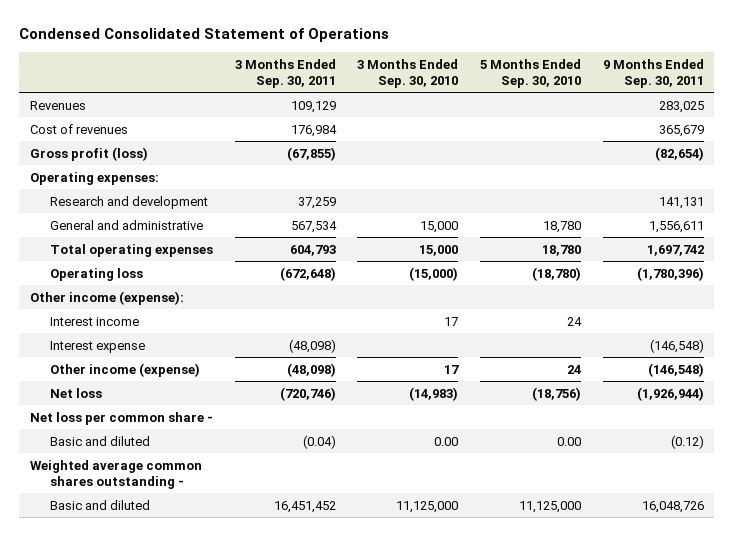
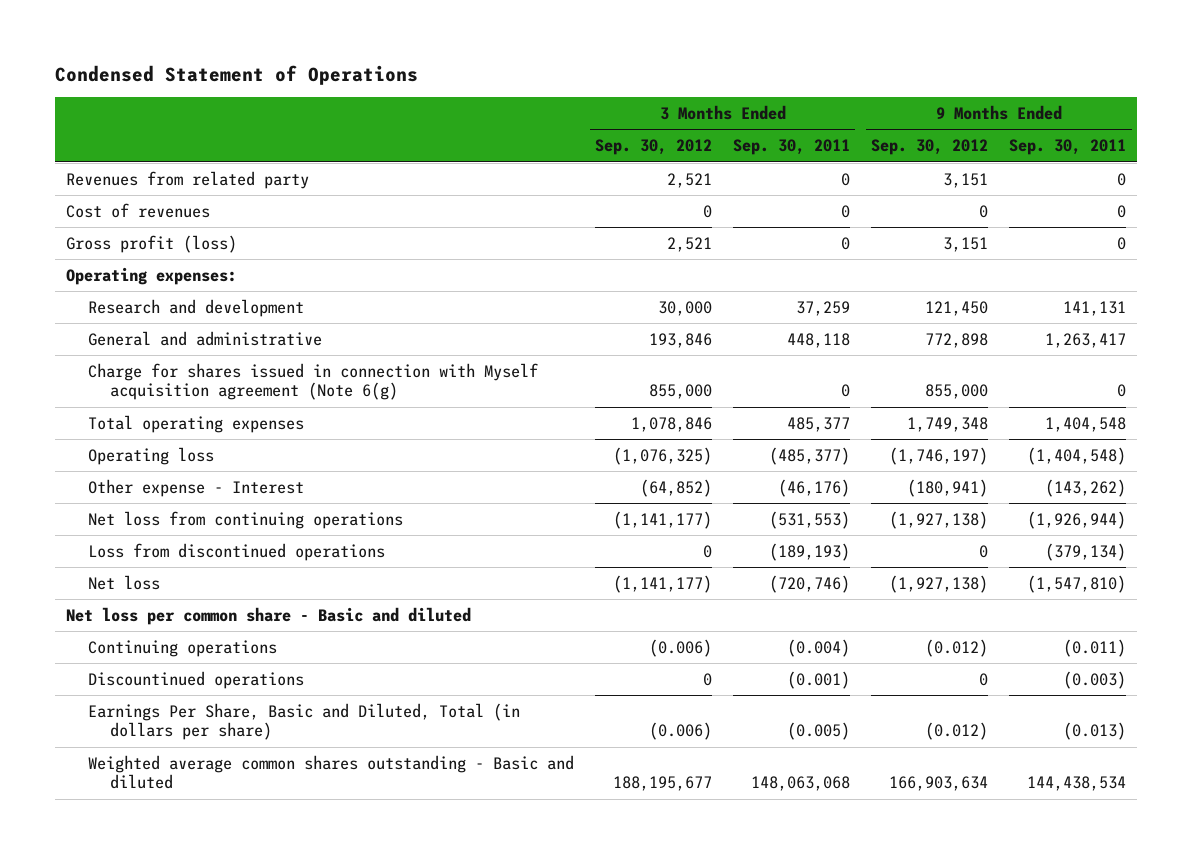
[18,27,389,42] Condensed Consolidated Statement of Operations -> [55,64,419,85] Condensed Statement of Operations
[357,58,459,88] 3 Months Ended Sep. 30, 2010 -> none
[479,58,581,88] 5 Months Ended Sep. 30, 2010 -> none
none -> [594,139,712,156] Sep. 30, 2012
none -> [871,139,989,156] Sep. 30, 2012
[29,100,86,110] Revenues -> [65,170,309,189] Revenues from related party
[290,100,336,113] 109,129 -> [841,172,851,186] 0
[658,100,704,113] 283,025 -> [1117,172,1127,186] 0
[290,124,337,137] 176,984 -> [841,204,851,218] 0
[658,124,704,137] 365,679 -> [1117,204,1127,218] 0
[286,146,336,161] (67,855) -> [841,236,851,250] 0
[654,146,704,161] (82,654) -> [1117,236,1127,250] 0
[29,290,184,305] Other income (expense): -> none
[50,316,140,326] Interest income -> none
[50,362,201,377] Other income (expense) -> none
[29,459,202,489] Weighted average common shares outstanding - -> none
[290,220,337,233] 567,534 -> [787,332,851,348] 448,118
[648,220,704,233] 1,556,611 -> [1045,332,1127,348] 1,263,417
none -> [87,362,538,401] Charge for shares issued in connection with Myself acquisition agreement (Note 6(g)
[289,244,336,256] 604,793 -> [787,416,851,432] 485,377
[646,244,704,256] 1,697,742 -> [1045,416,1127,432] 1,404,548
[279,266,336,281] (672,648) -> [769,446,851,465] (485,377)
[636,266,704,281] (1,780,396) -> [1027,446,1127,465] (1,404,548)
[50,340,146,353] Interest expense -> [87,478,304,497] Other expense - Interest
[288,338,336,353] (48,098) -> [778,478,851,497] (46,176)
[649,338,704,353] (146,548) -> [1045,478,1127,497] (143,262)
none -> [87,510,403,529] Net loss from continuing operations
none -> [87,542,385,561] Loss from discontinued operations
[636,386,704,401] (1,926,944) -> [1027,574,1127,593] (1,547,810)
[29,411,213,425] Net loss per common share - -> [65,606,471,625] Net loss per common share - Basic and diluted
none -> [87,639,277,657] Continuing operations
none -> [87,670,304,689] Discountinued operations
[50,435,151,446] Basic and diluted -> [87,702,520,741] Earnings Per Share, Basic and Diluted, Total (in dollars per share)
[302,434,336,449] (0.04) -> [787,722,851,741] (0.005)
[670,434,704,449] (0.12) -> [1063,722,1127,741] (0.013)
[50,499,151,510] Basic and diluted -> [87,754,574,790] Weighted average common shares outstanding - Basic and diluted
[273,500,336,513] 16,451,452 -> [751,776,851,792] 148,063,068
[641,500,704,513] 16,048,726 -> [1027,776,1127,792] 144,438,534

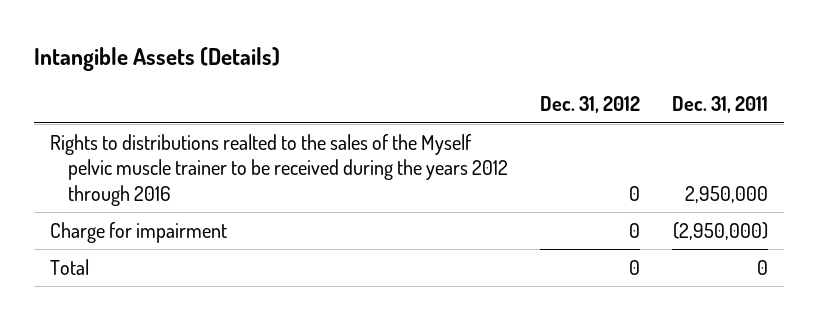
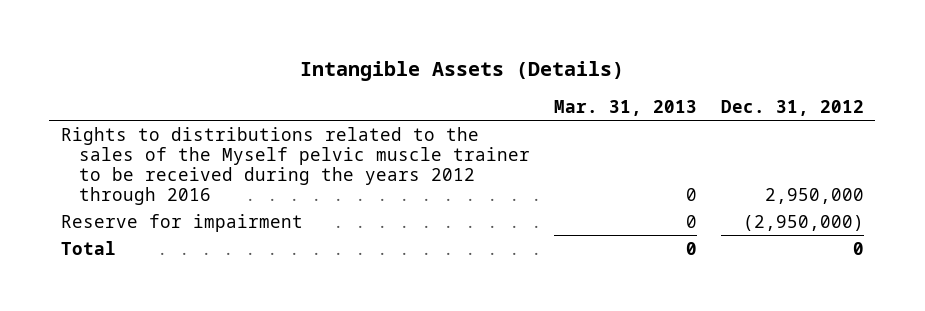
[672,96,769,114] Dec. 31, 2011 -> none
none -> [553,100,697,117] Mar. 31, 2013
[50,133,508,206] Rights to distributions realted to the sales of the Myself pelvic muscle trainer to be received during the years 2012 through 2016 -> [61,126,531,206] Rights to distributions related to the sales of the Myself pelvic muscle trainer to be received during the years 2012 through 2016
[629,185,641,201] 0 -> [764,188,864,205] 2,950,000
[50,221,228,243] Charge for impairment -> [61,213,304,232] Reserve for impairment
[629,222,641,238] 0 -> [742,214,864,231] (2,950,000)

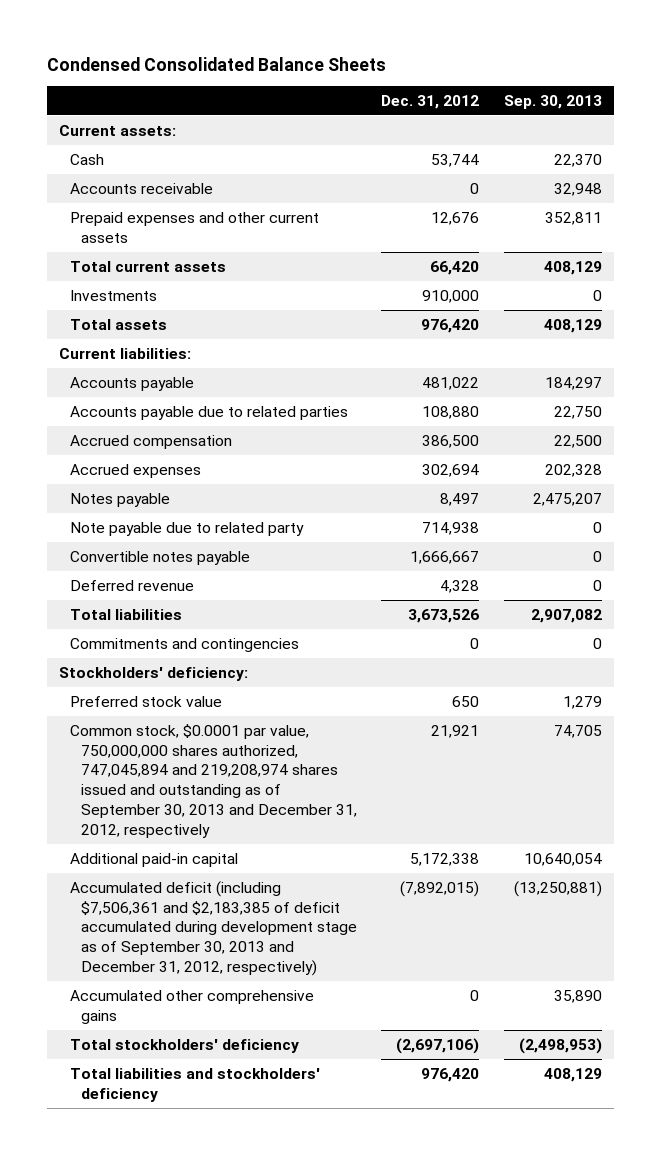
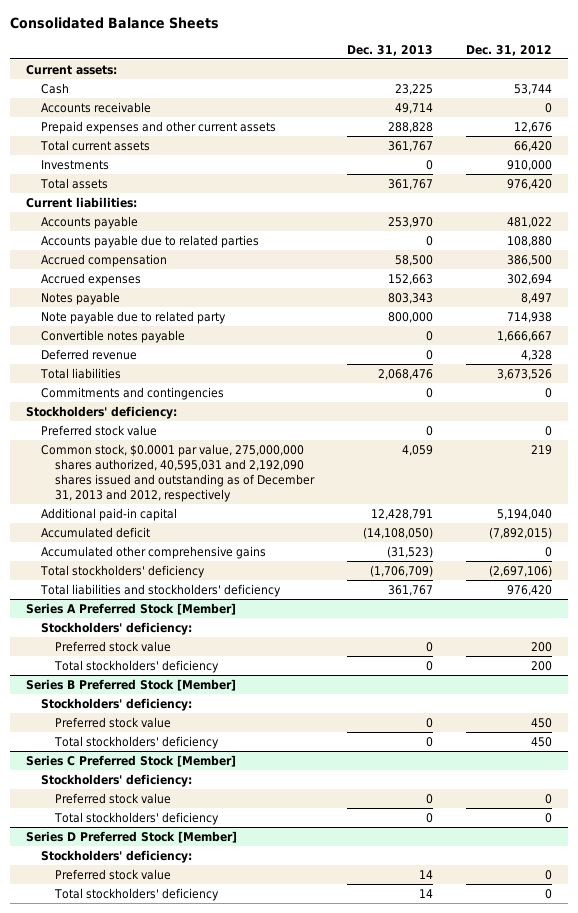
[46,56,386,71] Condensed Consolidated Balance Sheets -> [9,17,219,30] Consolidated Balance Sheets
[503,94,602,109] Sep. 30, 2013 -> none
none -> [347,44,434,56] Dec. 31, 2013
[452,695,480,707] 650 -> [544,425,552,436] 0
[70,723,358,838] Common stock, $0.0001 par value, 750,000,000 shares authorized, 747,045,894 and 219,208,974 shares issued and outstanding as of September 30, 2013 and December 31, 2012, respectively -> [40,443,316,503] Common stock, $0.0001 par value, 275,000,000 shares authorized, 40,595,031 and 2,192,090 shares issued and outstanding as of December 31, 2013 and 2012, respectively
[431,724,480,738] 21,921 -> [530,444,552,455] 219
[410,852,480,866] 5,172,338 -> [496,508,552,520] 5,194,040
[70,880,358,976] Accumulated deficit (including $7,506,361 and $2,183,385 of deficit accumulated during development stage as of September 30, 2013 and December 31, 2012, respectively) -> [40,526,150,538] Accumulated deficit
none -> [26,602,237,615] Series A Preferred Stock [Member]
none -> [40,621,192,635] Stockholders' deficiency:
none -> [55,640,172,652] Preferred stock value
none -> [54,659,220,673] Total stockholders' deficiency
none -> [26,678,237,691] Series B Preferred Stock [Member]
none -> [40,697,192,711] Stockholders' deficiency:
none -> [55,716,172,728] Preferred stock value
none -> [54,735,220,749] Total stockholders' deficiency
none -> [26,754,237,767] Series C Preferred Stock [Member]
none -> [40,773,192,787] Stockholders' deficiency:
none -> [55,792,172,804] Preferred stock value
none -> [54,811,220,825] Total stockholders' deficiency
none -> [26,830,238,843] Series D Preferred Stock [Member]
none -> [40,849,192,863] Stockholders' deficiency:
none -> [55,868,172,880] Preferred stock value
none -> [54,887,220,901] Total stockholders' deficiency

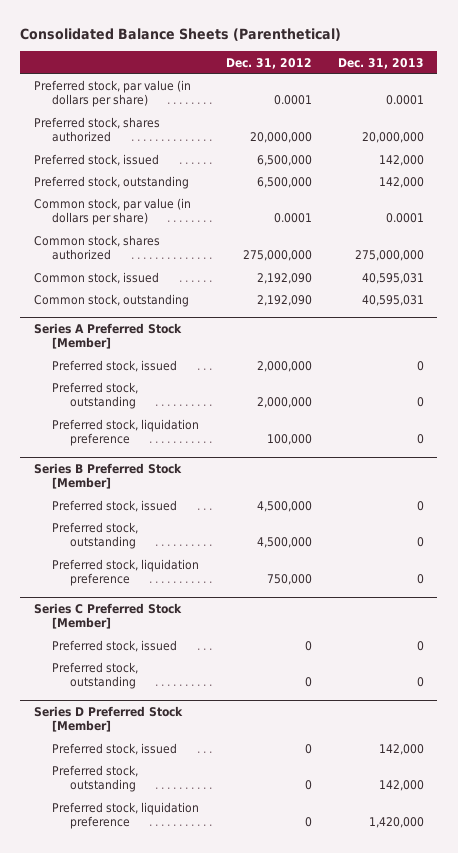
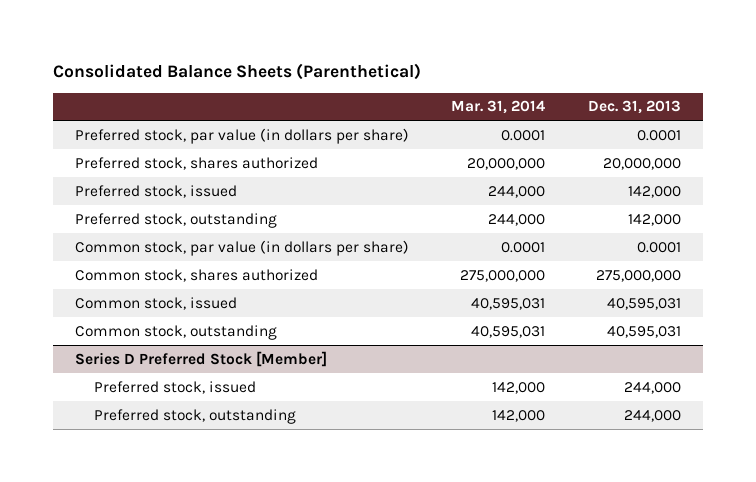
[225,57,312,69] Dec. 31, 2012 -> none
none -> [451,100,546,115] Mar. 31, 2014
[33,322,182,350] Series A Preferred Stock [Member] -> none
[52,359,178,372] Preferred stock, issued -> none
[52,381,139,409] Preferred stock, outstanding -> none
[52,418,200,446] Preferred stock, liquidation preference -> none
[33,462,182,490] Series B Preferred Stock [Member] -> none
[52,499,178,512] Preferred stock, issued -> none
[52,521,139,549] Preferred stock, outstanding -> none
[52,558,200,586] Preferred stock, liquidation preference -> none
[33,602,182,630] Series C Preferred Stock [Member] -> none
[52,639,178,652] Preferred stock, issued -> none
[52,661,139,689] Preferred stock, outstanding -> none
[52,801,200,829] Preferred stock, liquidation preference -> none
[379,743,425,755] 142,000 -> [624,381,682,394] 244,000
[379,779,425,791] 142,000 -> [624,409,682,422] 244,000

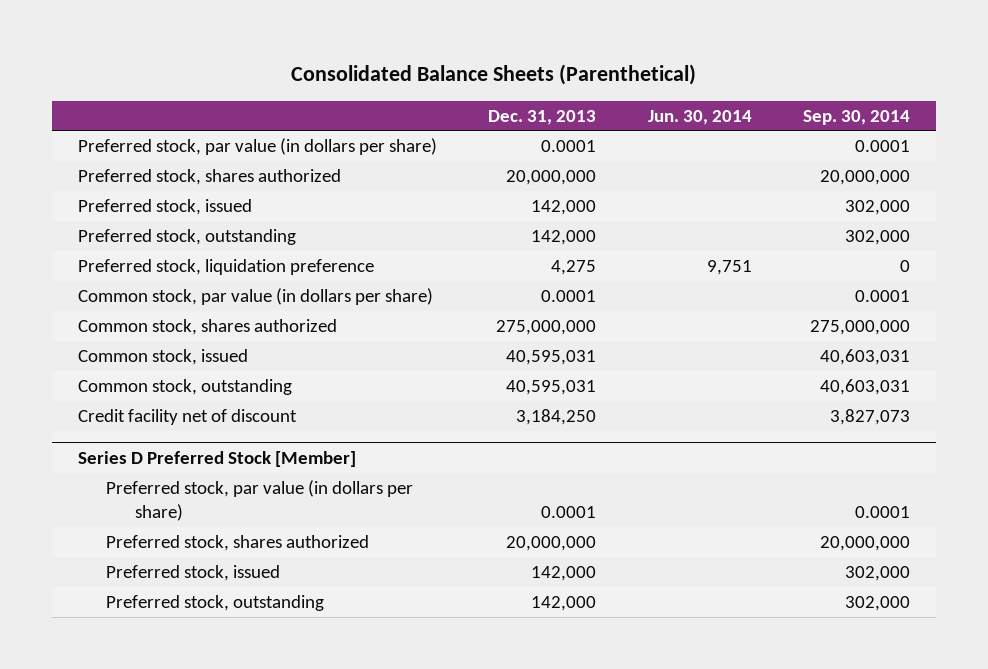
[451,100,546,115] Mar. 31, 2014 -> none
none -> [647,109,752,125] Jun. 30, 2014
none -> [802,109,910,125] Sep. 30, 2014
none -> [77,258,374,275] Preferred stock, liquidation preference
none -> [77,408,297,425] Credit facility net of discount
none -> [106,479,414,521] Preferred stock, par value (in dollars per share)
none -> [106,534,370,551] Preferred stock, shares authorized
[624,381,682,394] 244,000 -> [531,565,597,581] 142,000
[624,409,682,422] 244,000 -> [531,595,597,611] 142,000

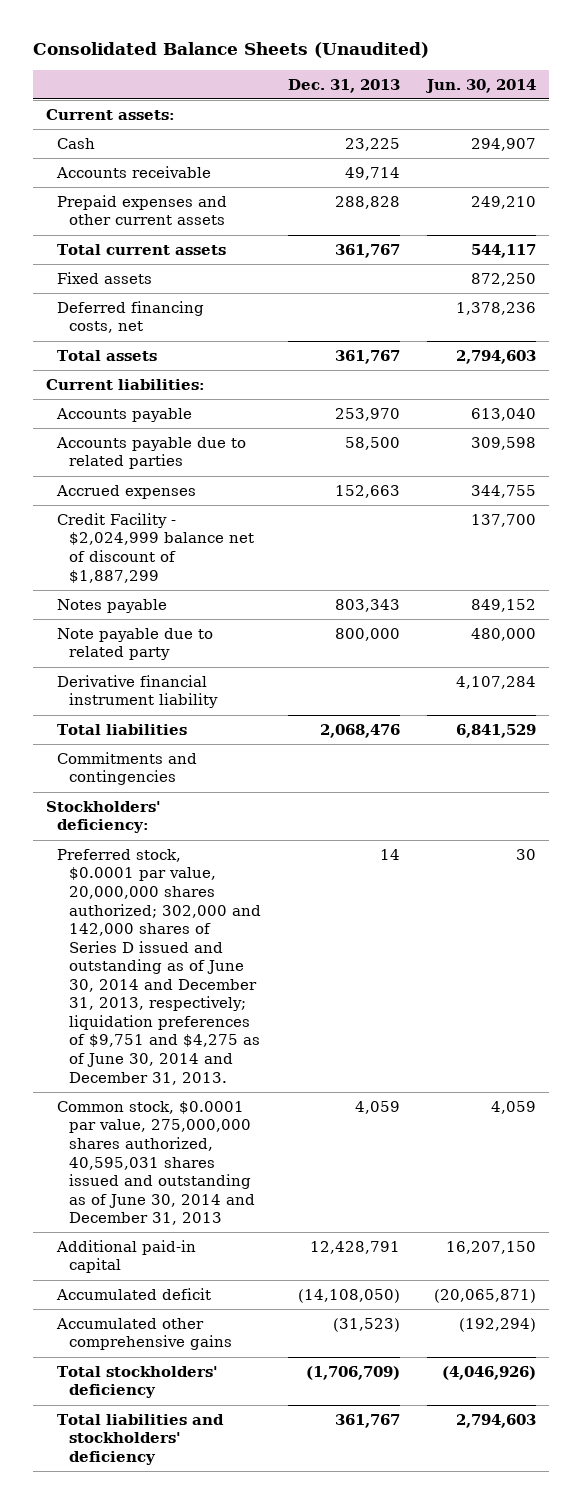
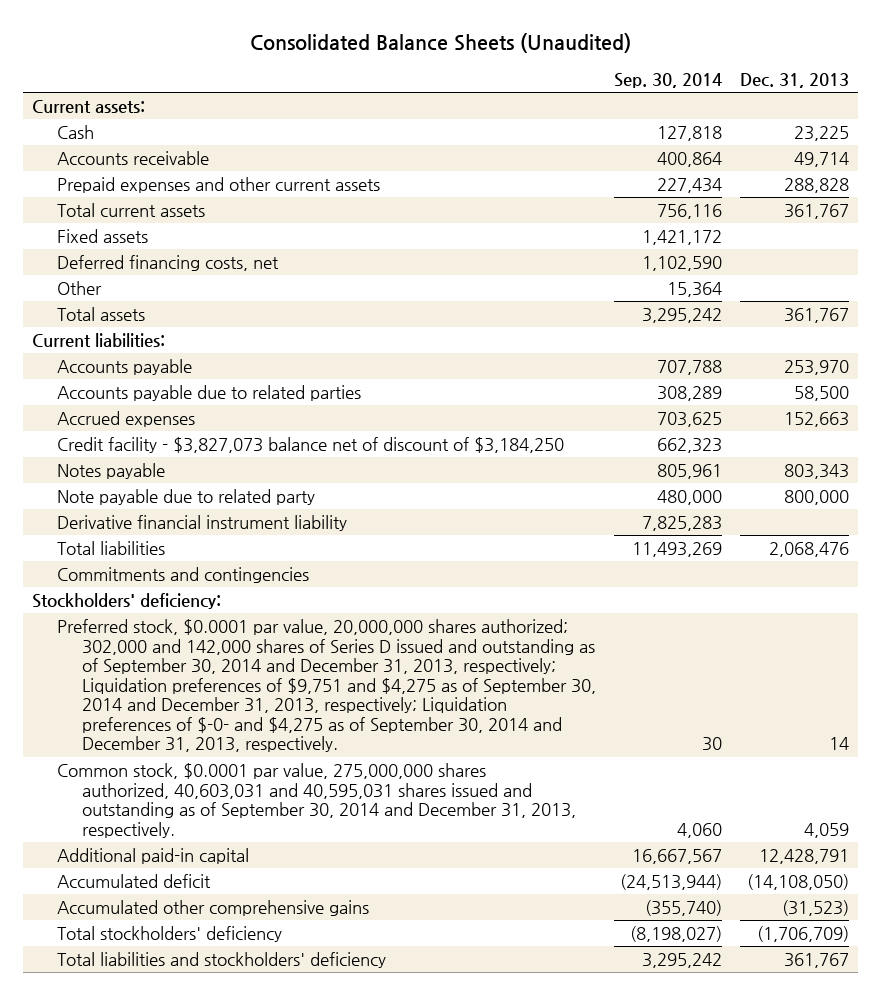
[424,78,536,93] Jun. 30, 2014 -> none
none -> [614,73,723,89] Sep. 30, 2014
none -> [57,281,103,296] Other
[57,512,254,583] Credit Facility - $2,024,999 balance net of discount of $1,887,299 -> [57,437,565,454] Credit facility - $3,827,073 balance net of discount of $3,184,250
[57,848,261,1085] Preferred stock, $0.0001 par value, 20,000,000 shares authorized; 302,000 and 142,000 shares of Series D issued and outstanding as of June 30, 2014 and December 31, 2013, respectively; liquidation preferences of $9,751 and $4,275 as of June 30, 2014 and December 31, 2013. -> [57,619,597,753] Preferred stock, $0.0001 par value, 20,000,000 shares authorized; 302,000 and 142,000 shares of Series D issued and outstanding as of September 30, 2014 and December 31, 2013, respectively; Liquidation preferences of $9,751 and $4,275 as of September 30, 2014 and December 31, 2013, respectively; Liquidation preferences of $-0- and $4,275 as of September 30, 2014 and December 31, 2013, respectively.
[57,1100,255,1226] Common stock, $0.0001 par value, 275,000,000 shares authorized, 40,595,031 shares issued and outstanding as of June 30, 2014 and December 31, 2013 -> [57,763,577,838] Common stock, $0.0001 par value, 275,000,000 shares authorized, 40,603,031 and 40,595,031 shares issued and outstanding as of September 30, 2014 and December 31, 2013, respectively.

